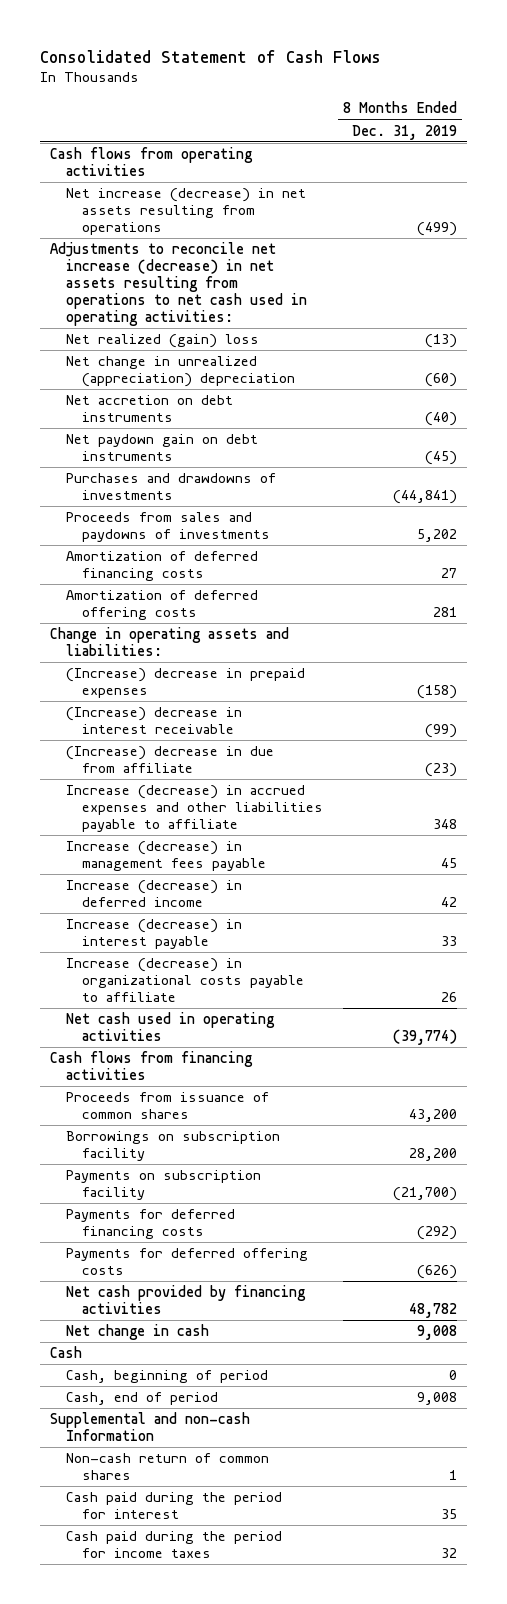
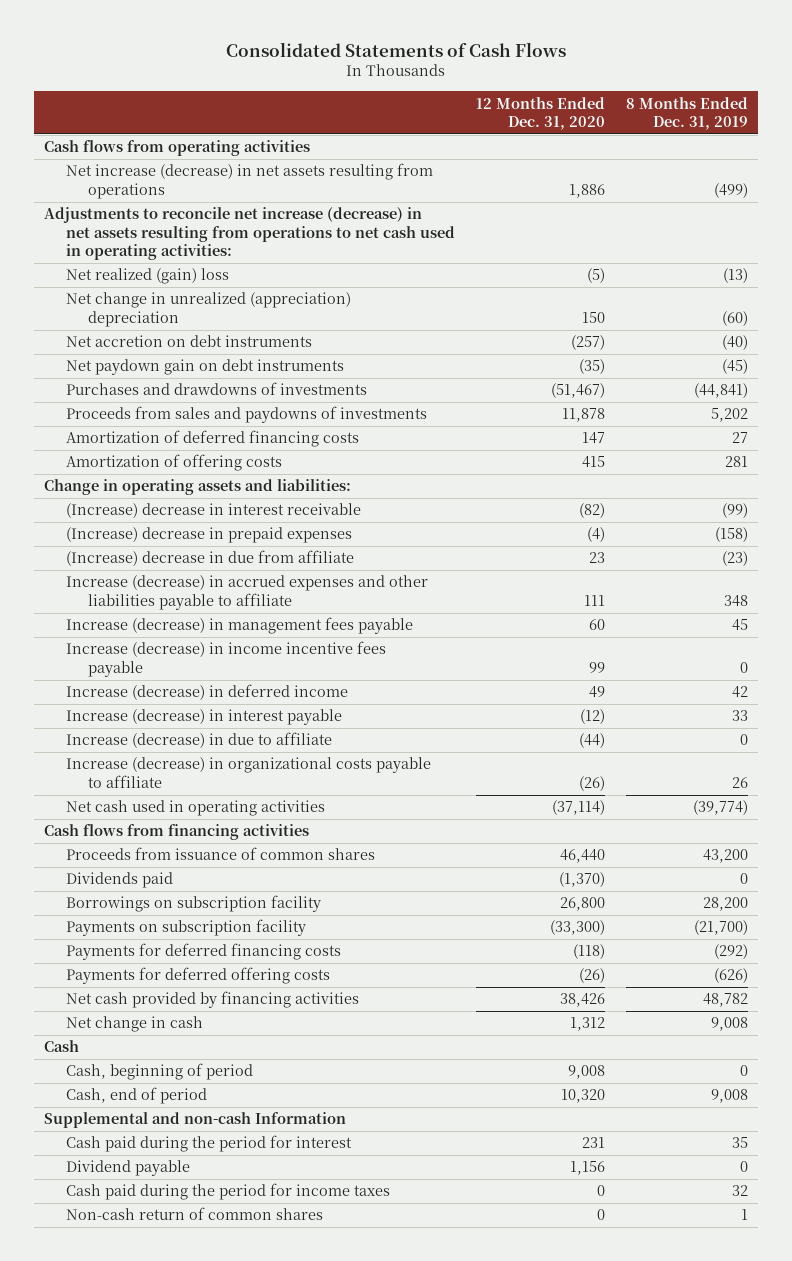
[39,49,381,63] Consolidated Statement of Cash Flows -> [226,41,567,57] Consolidated Statements of Cash Flows
none -> [475,96,605,131] 12 Months Ended Dec. 31, 2020
[65,590,258,621] Amortization of deferred offering costs -> [65,454,282,472] Amortization of offering costs
[65,668,305,699] (Increase) decrease in prepaid expenses -> [65,527,352,544] (Increase) decrease in prepaid expenses
none -> [65,641,386,677] Increase (decrease) in income incentive fees payable
none -> [65,732,332,749] Increase (decrease) in due to affiliate
none -> [65,872,173,889] Dividends paid
none -> [65,1160,190,1177] Dividend payable
[65,1453,269,1481] Non-cash return of common shares -> [65,1207,323,1221] Non-cash return of common shares

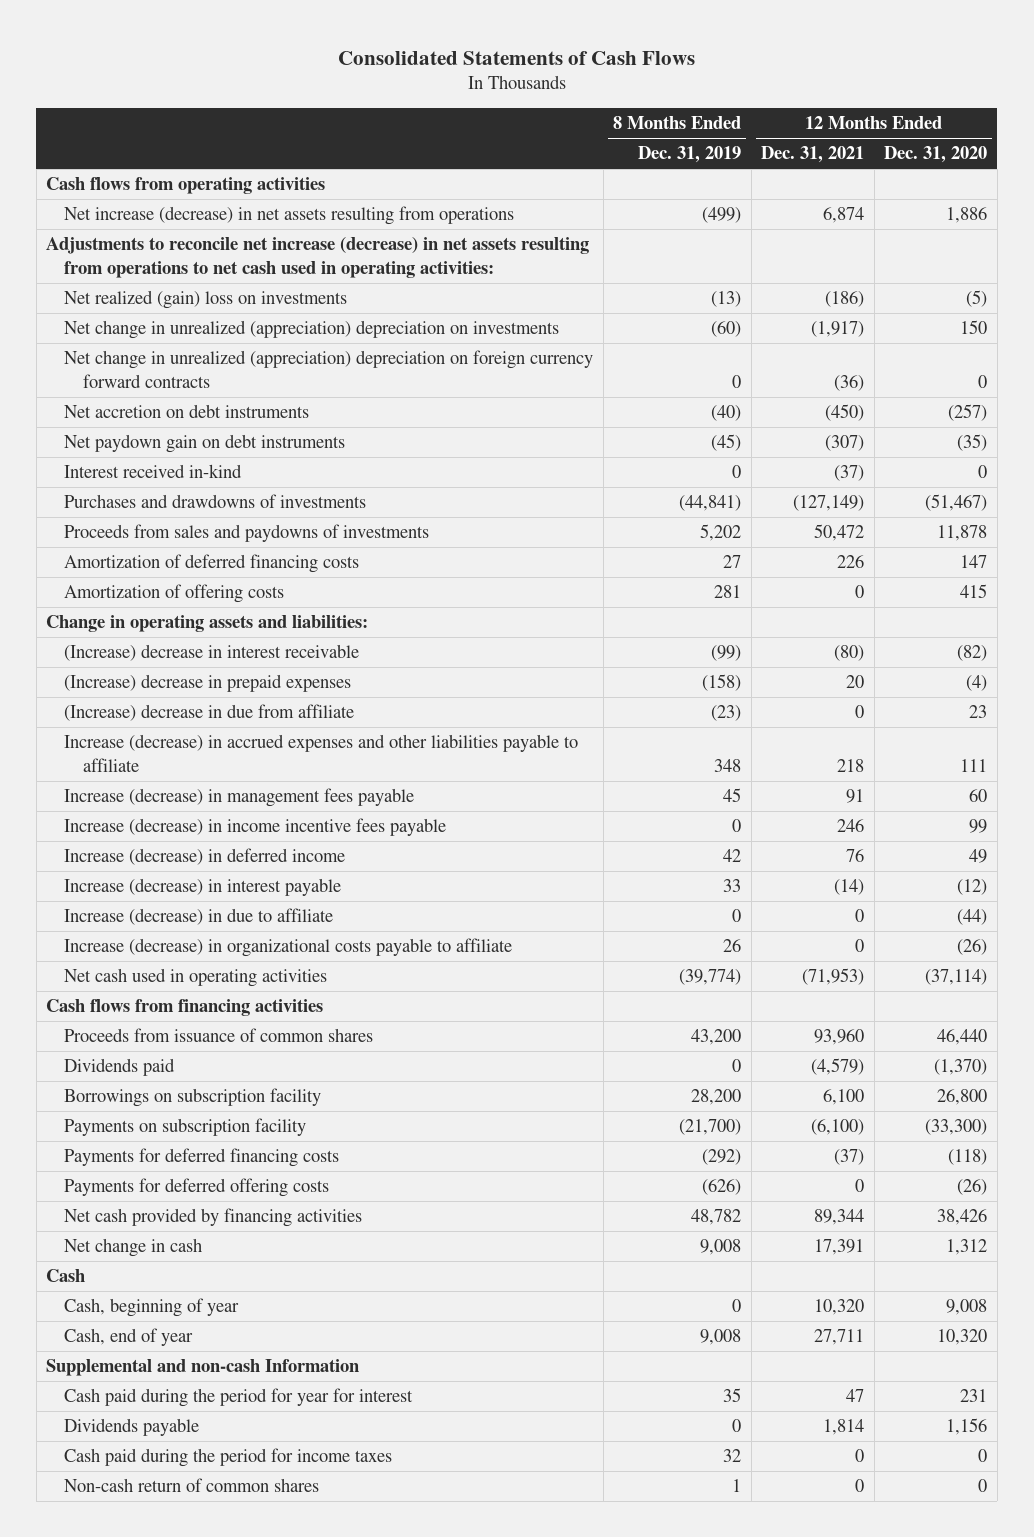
none -> [761,146,865,164] Dec. 31, 2021
[65,268,229,285] Net realized (gain) loss -> [64,290,348,310] Net realized (gain) loss on investments
[65,292,351,327] Net change in unrealized (appreciation) depreciation -> [64,320,560,340] Net change in unrealized (appreciation) depreciation on investments
none -> [64,350,594,388] Net change in unrealized (appreciation) depreciation on foreign currency forward contracts
none -> [64,464,243,479] Interest received in-kind
[65,1063,253,1081] Cash, beginning of period -> [64,1298,240,1318] Cash, beginning of year
[65,1087,207,1105] Cash, end of period -> [64,1328,194,1347] Cash, end of year
[65,1135,352,1153] Cash paid during the period for interest -> [64,1388,414,1408] Cash paid during the period for year for interest
[65,1160,190,1177] Dividend payable -> [64,1418,200,1437] Dividends payable

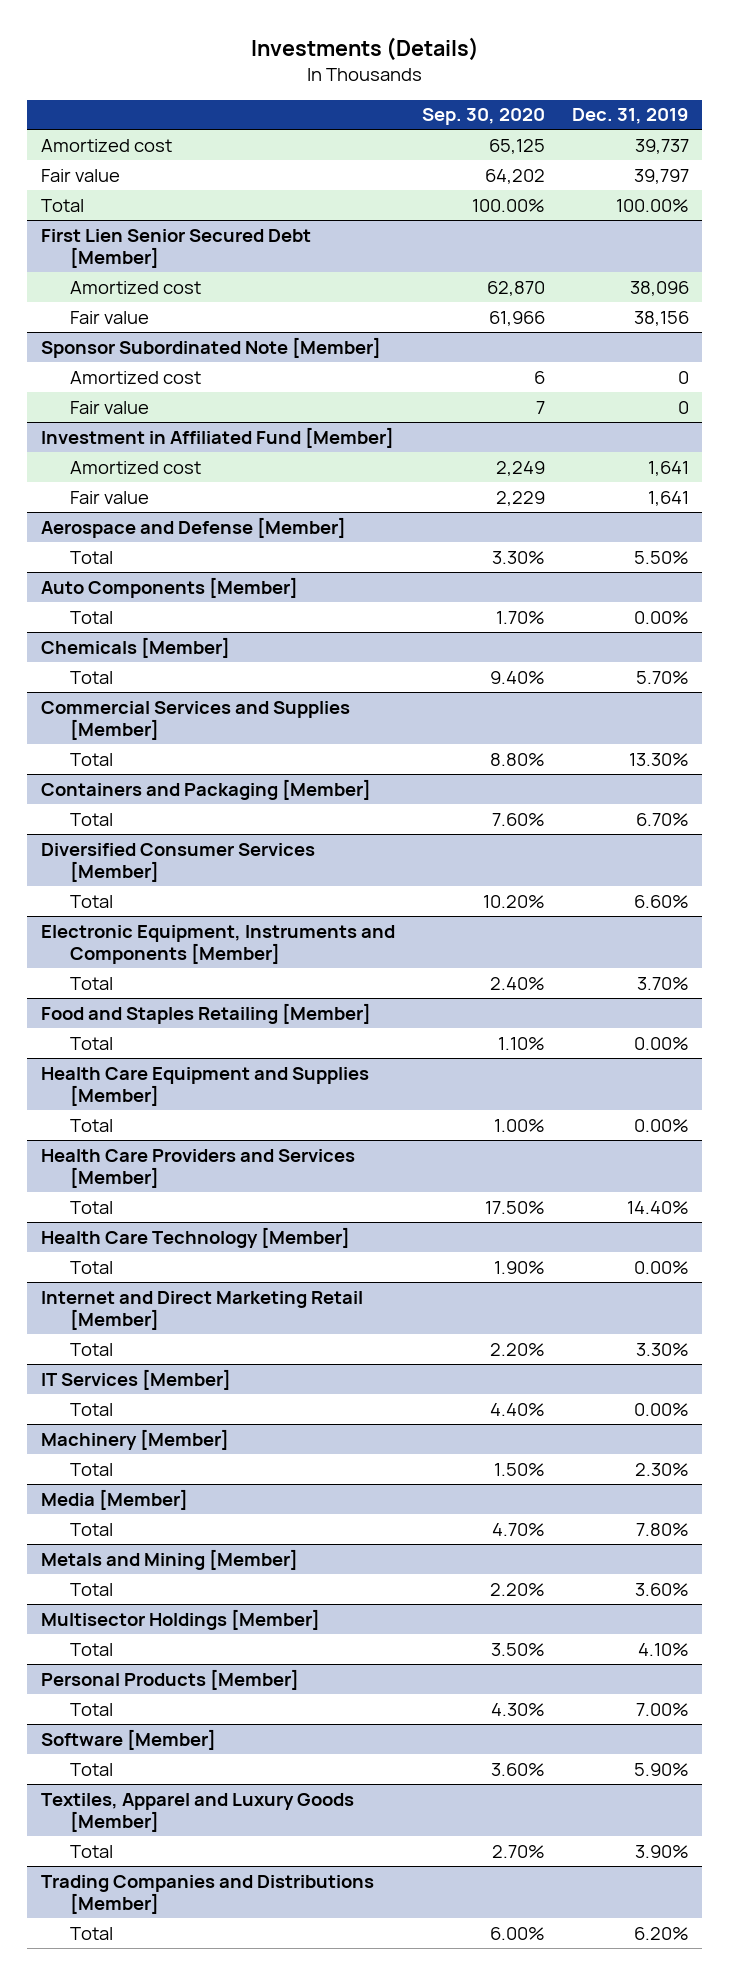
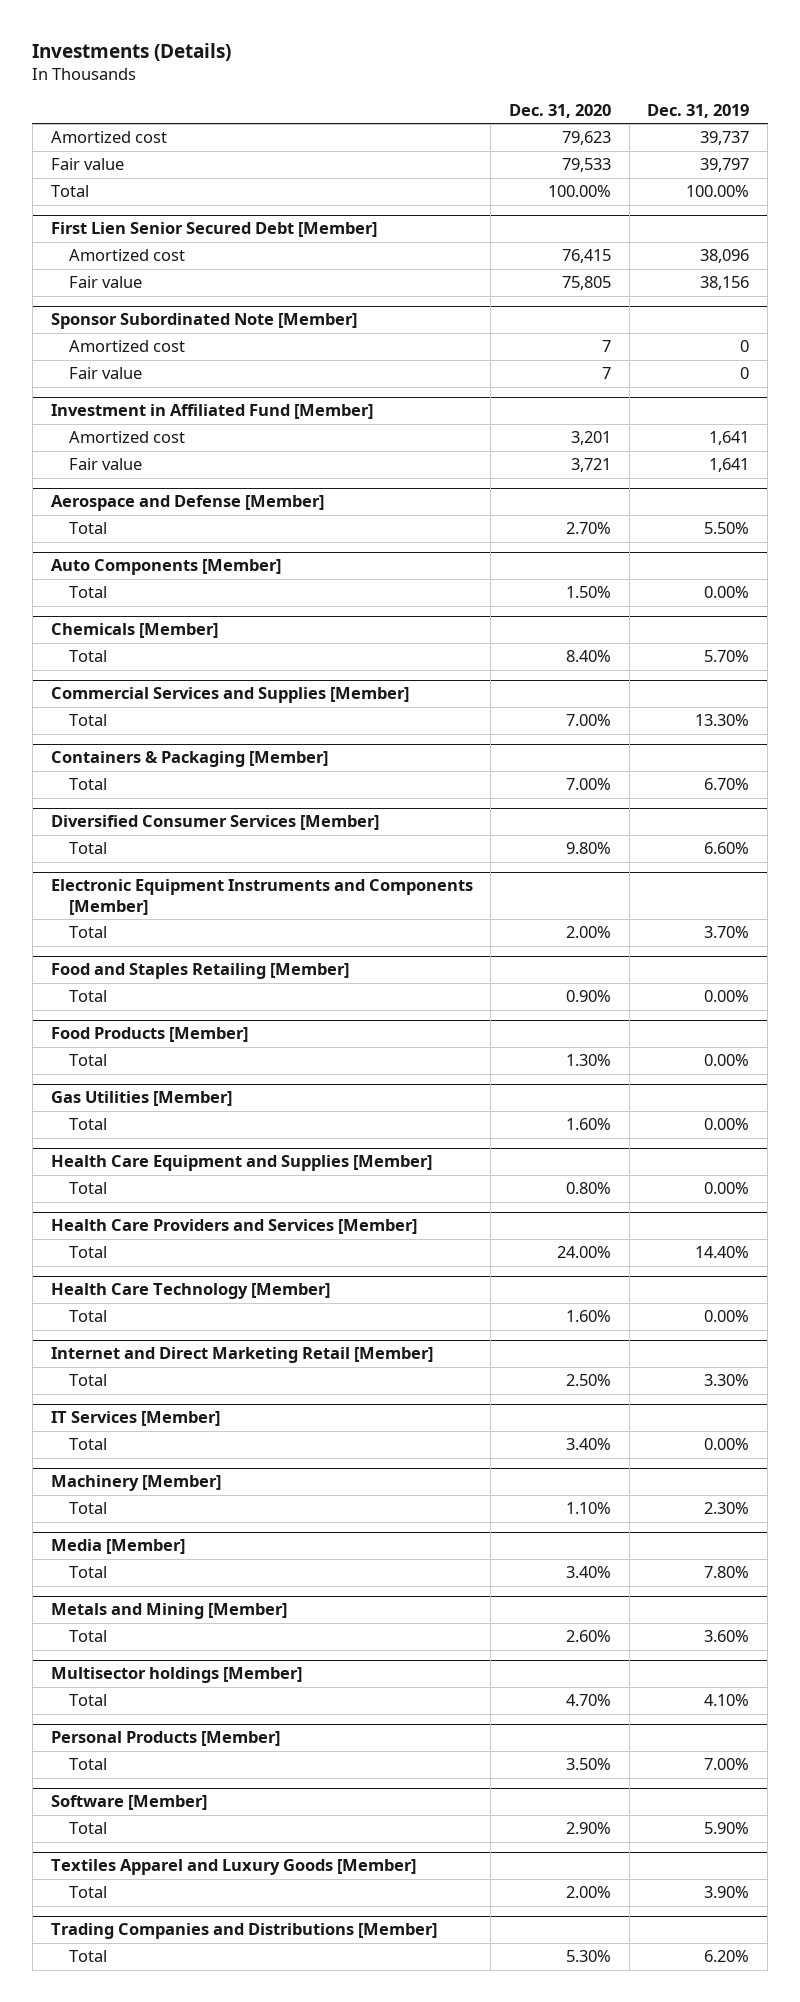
[421,108,545,126] Sep. 30, 2020 -> none
none -> [509,103,612,118] Dec. 31, 2020
[40,778,371,800] Containers and Packaging [Member] -> [50,751,328,768] Containers & Packaging [Member]
[40,924,395,965] Electronic Equipment, Instruments and Components [Member] -> [50,879,473,915] Electronic Equipment Instruments and Components [Member]
none -> [50,1027,248,1043] Food Products [Member]
none -> [68,1054,107,1067] Total
none -> [50,1091,232,1107] Gas Utilities [Member]
none -> [68,1118,107,1131] Total
[40,1608,320,1630] Multisector Holdings [Member] -> [50,1667,302,1684] Multisector holdings [Member]
[40,1792,354,1833] Textiles, Apparel and Luxury Goods [Member] -> [50,1859,416,1876] Textiles Apparel and Luxury Goods [Member]

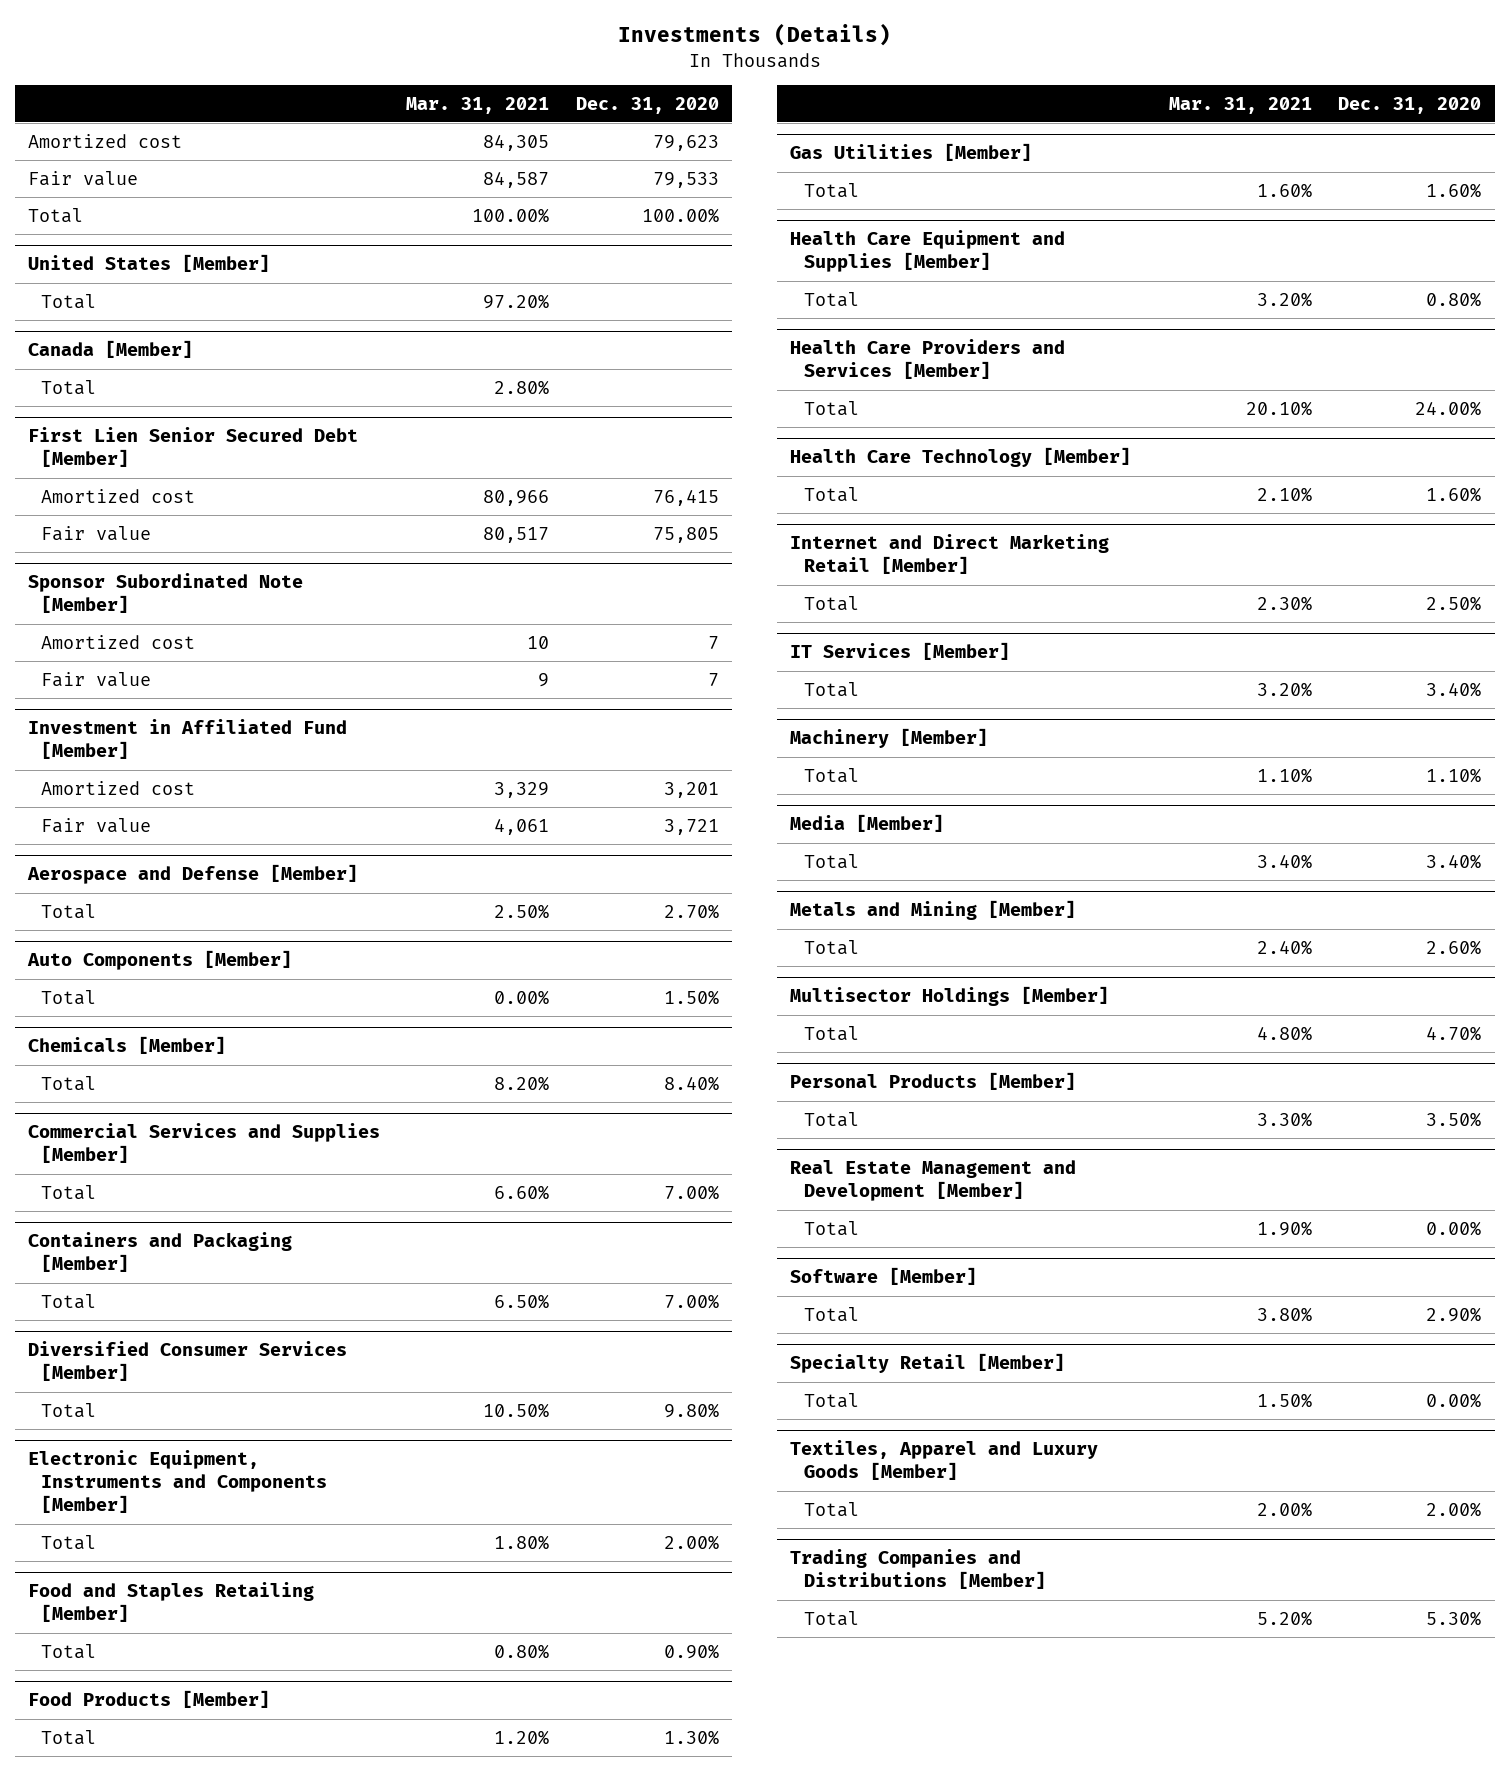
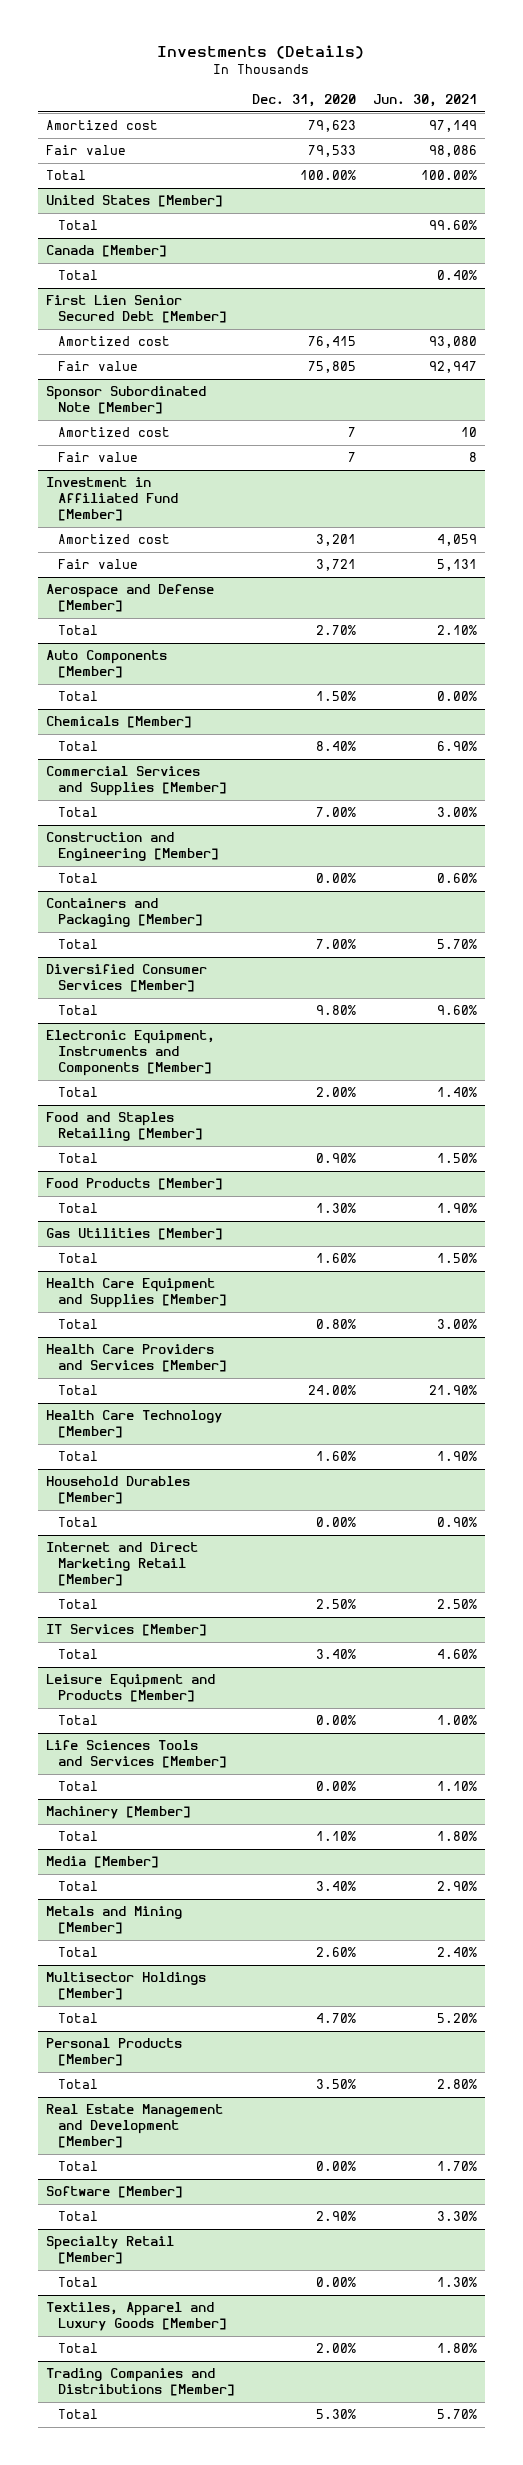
[406,96,550,114] Mar. 31, 2021 -> none
none -> [372,93,477,107] Jun. 30, 2021
none -> [46,832,219,862] Construction and Engineering [Member]
none -> [57,873,98,884] Total
none -> [46,1476,191,1505] Household Durables [Member]
none -> [57,1517,98,1528] Total
none -> [46,1674,216,1703] Leisure Equipment and Products [Member]
none -> [57,1715,98,1726] Total
none -> [46,1740,227,1769] Life Sciences Tools and Services [Member]
none -> [57,1781,98,1792] Total

